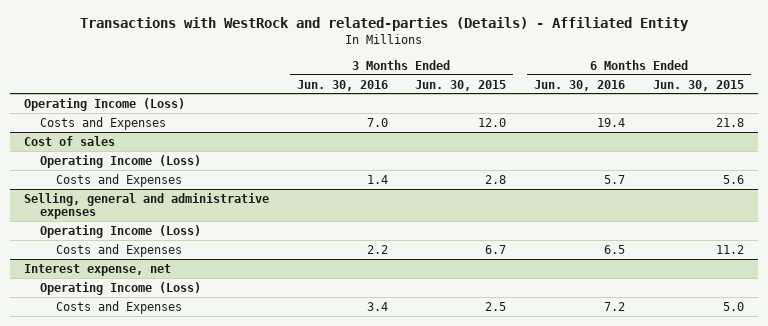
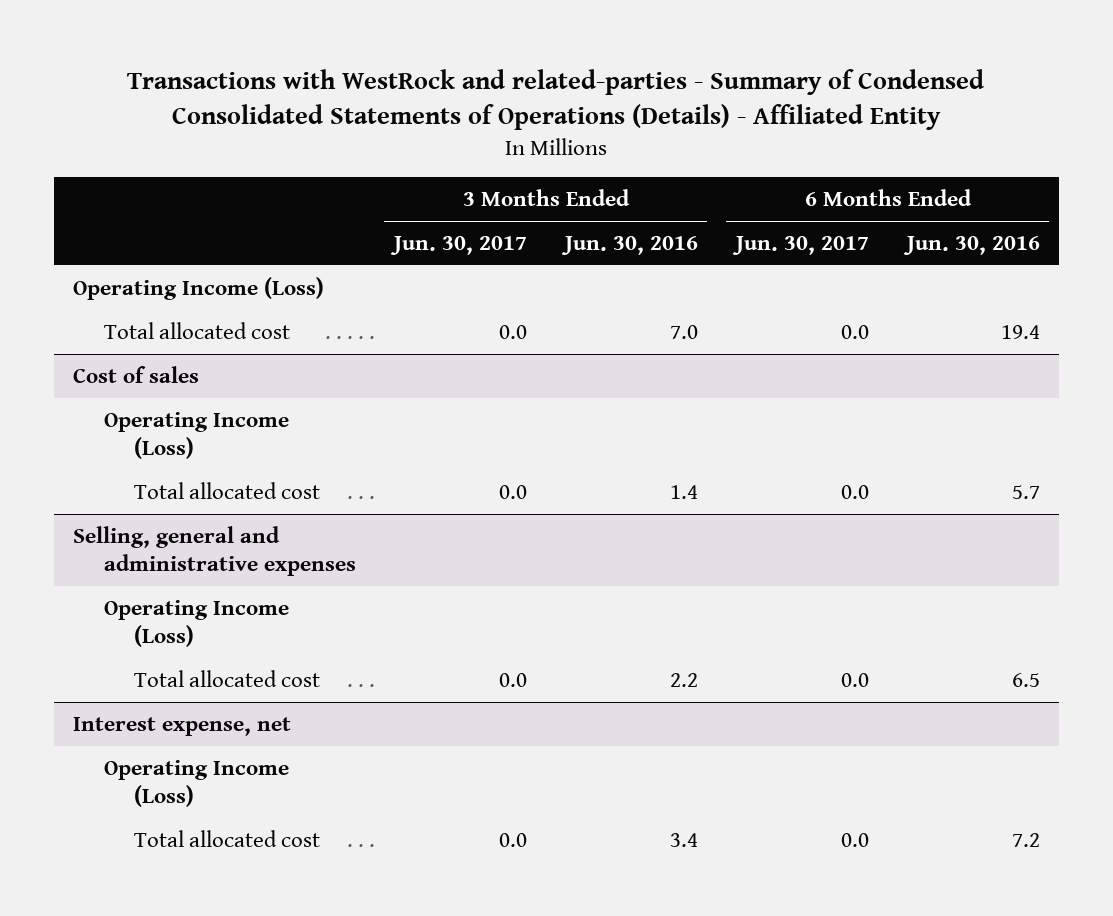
[79,17,689,32] Transactions with WestRock and related-parties (Details) - Affiliated Entity -> [127,69,985,131] Transactions with WestRock and related-parties - Summary of Condensed Consolidated Statements of Operations (Details) - Affiliated Entity
[415,79,507,91] Jun. 30, 2015 -> none
[652,79,744,91] Jun. 30, 2015 -> none
none -> [389,235,527,255] Jun. 30, 2017
none -> [731,235,869,255] Jun. 30, 2017
[40,116,167,130] Costs and Expenses -> [103,321,290,339] Total allocated cost
[56,173,183,187] Costs and Expenses -> [134,481,321,499] Total allocated cost
[56,243,183,257] Costs and Expenses -> [134,669,321,687] Total allocated cost
[56,300,183,314] Costs and Expenses -> [134,829,321,847] Total allocated cost

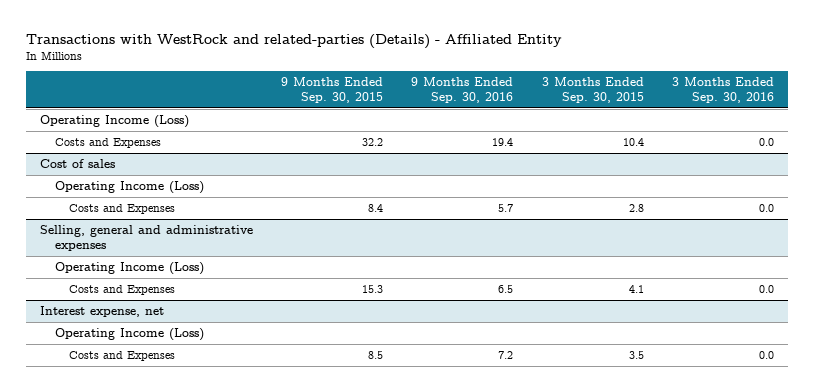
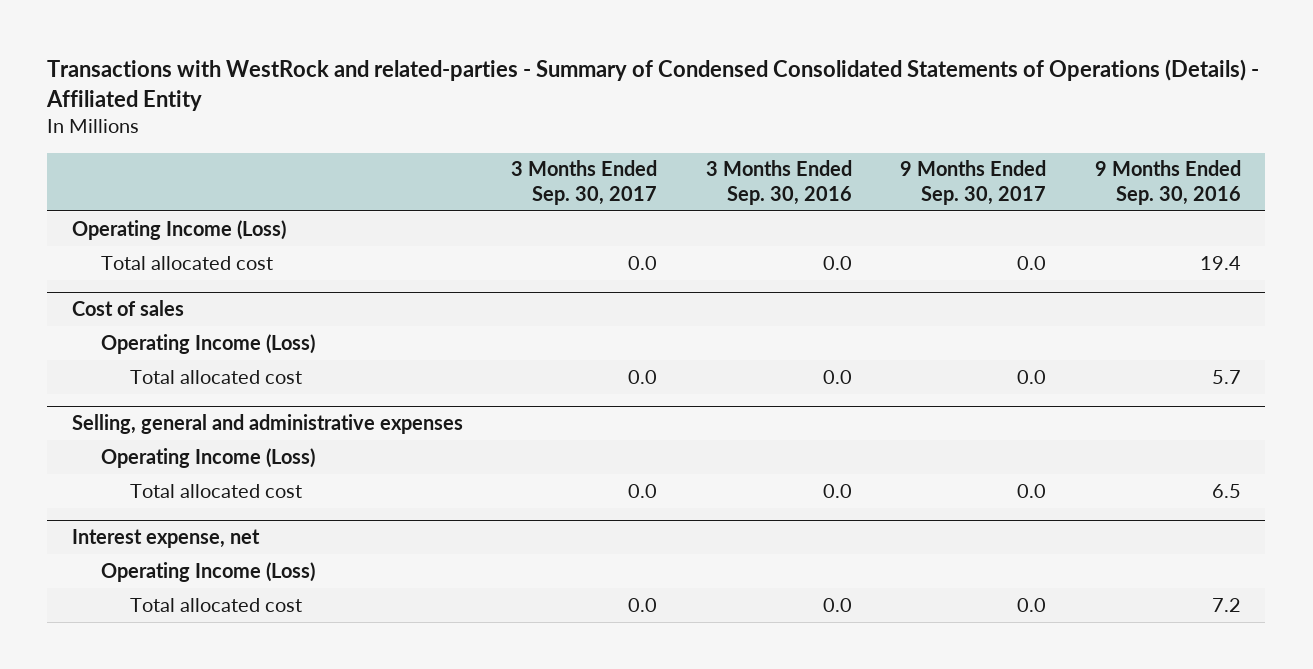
[25,33,562,49] Transactions with WestRock and related-parties (Details) - Affiliated Entity -> [46,59,1260,112] Transactions with WestRock and related-parties - Summary of Condensed Consolidated Statements of Operations (Details) - Affiliated Entity
[281,77,384,103] 9 Months Ended Sep. 30, 2015 -> none
[541,77,644,103] 3 Months Ended Sep. 30, 2015 -> none
none -> [511,160,658,205] 3 Months Ended Sep. 30, 2017
none -> [900,160,1047,205] 9 Months Ended Sep. 30, 2017
[54,138,161,149] Costs and Expenses -> [100,255,273,270] Total allocated cost
[69,204,176,215] Costs and Expenses -> [129,369,302,384] Total allocated cost
[69,285,176,296] Costs and Expenses -> [129,483,302,498] Total allocated cost
[69,351,176,362] Costs and Expenses -> [129,597,302,612] Total allocated cost

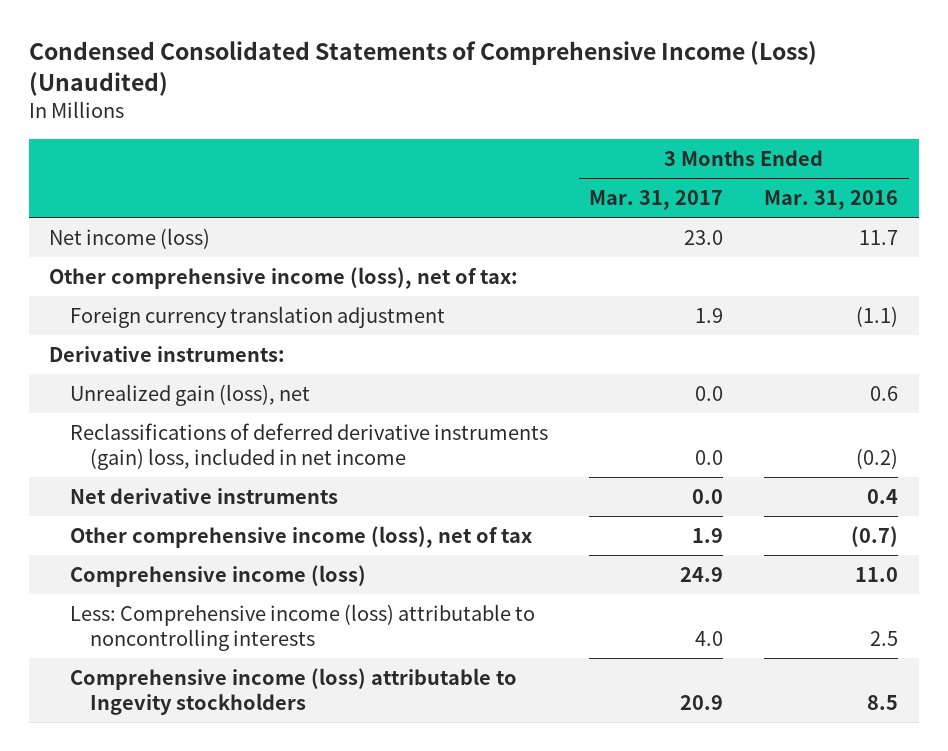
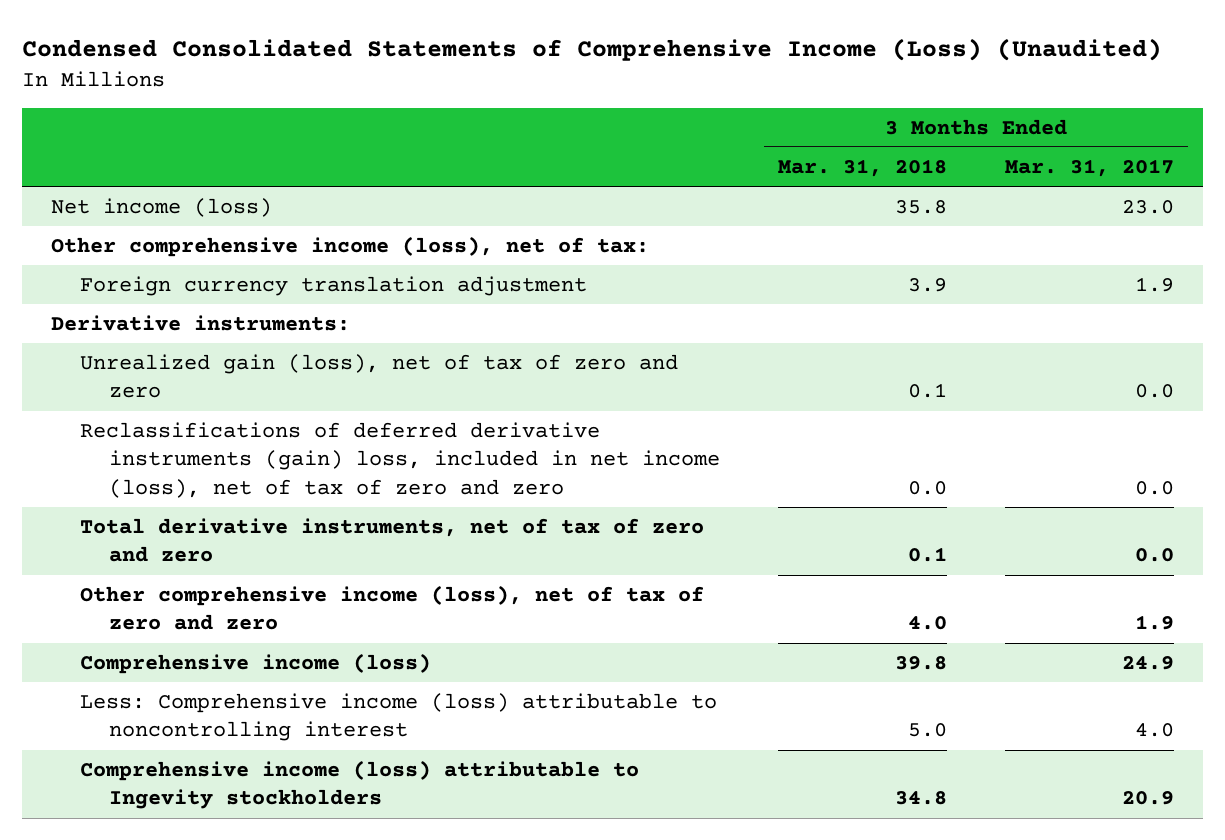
[764,190,899,211] Mar. 31, 2016 -> none
none -> [778,158,948,177] Mar. 31, 2018
[69,384,310,407] Unrealized gain (loss), net -> [80,353,679,399] Unrealized gain (loss), net of tax of zero and zero
[69,423,548,470] Reclassifications of deferred derivative instruments (gain) loss, included in net income -> [80,421,721,498] Reclassifications of deferred derivative instruments (gain) loss, included in net income (loss), net of tax of zero and zero
[69,488,338,505] Net derivative instruments -> [80,517,705,563] Total derivative instruments, net of tax of zero and zero
[69,526,532,549] Other comprehensive income (loss), net of tax -> [80,584,705,631] Other comprehensive income (loss), net of tax of zero and zero
[69,604,535,651] Less: Comprehensive income (loss) attributable to noncontrolling interests -> [80,692,718,742] Less: Comprehensive income (loss) attributable to noncontrolling interest

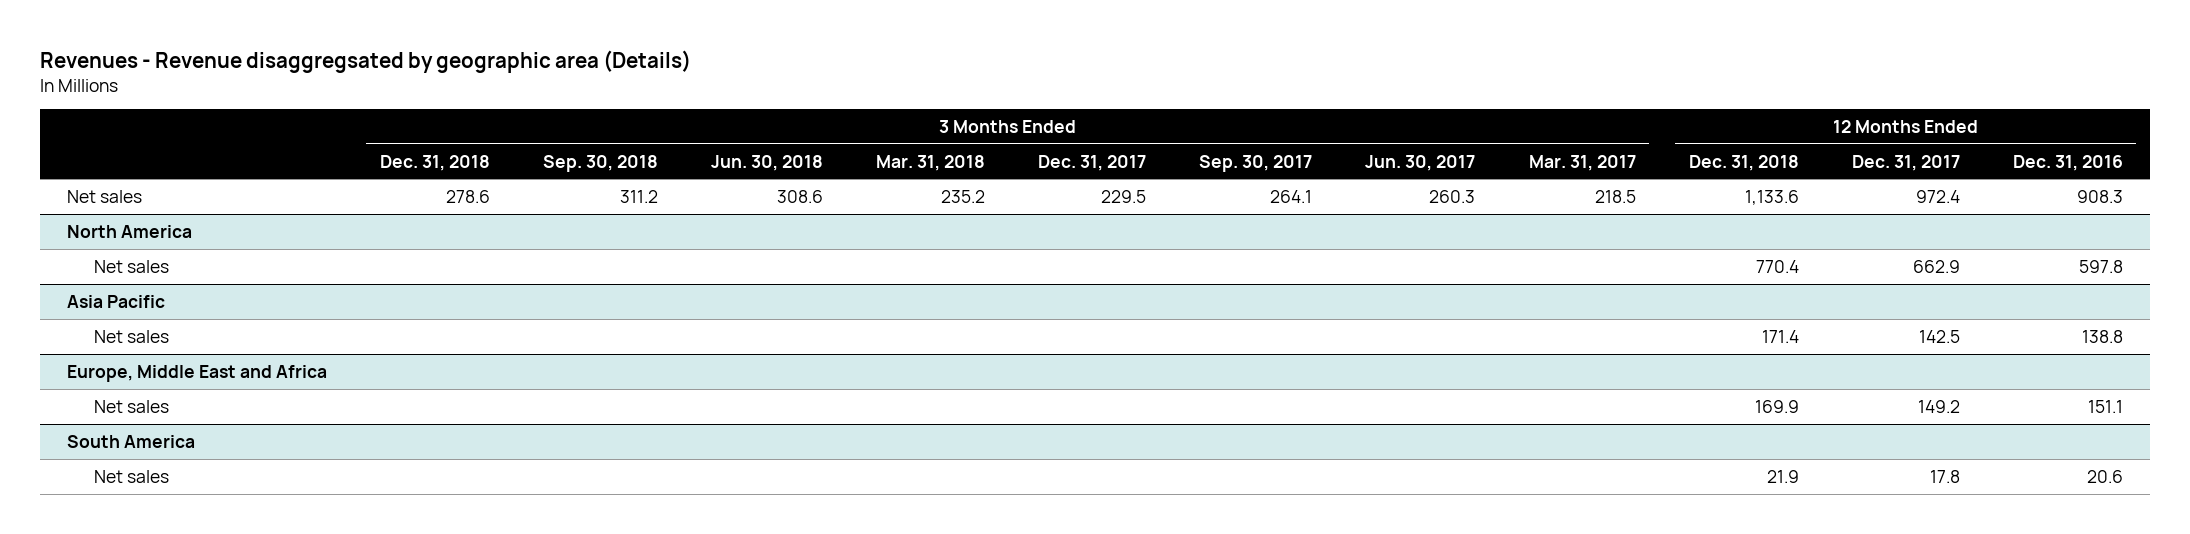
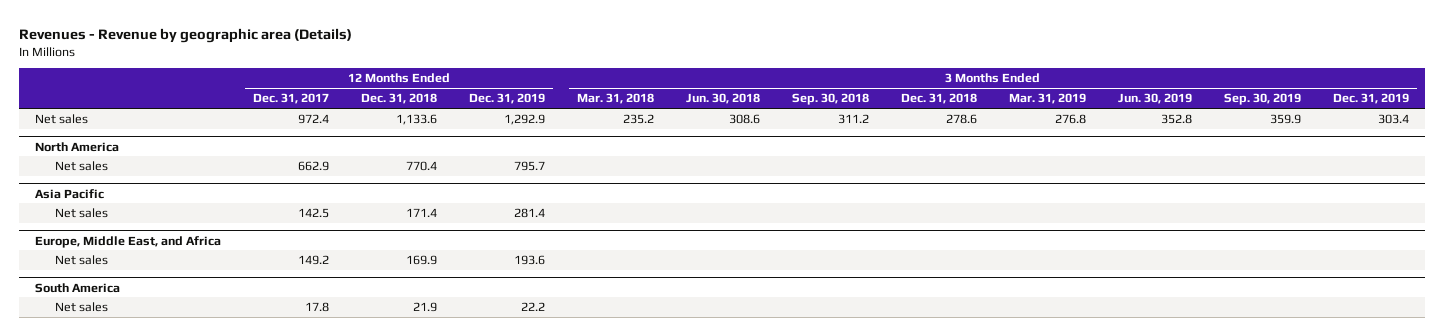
[40,49,692,73] Revenues - Revenue disaggregsated by geographic area (Details) -> [19,27,353,43] Revenues - Revenue by geographic area (Details)
[1038,154,1147,171] Dec. 31, 2017 -> none
[1199,154,1313,172] Sep. 30, 2017 -> none
[1365,154,1476,171] Jun. 30, 2017 -> none
[1528,154,1636,171] Mar. 31, 2017 -> none
[2013,154,2124,171] Dec. 31, 2016 -> none
none -> [469,93,546,105] Dec. 31, 2019
none -> [1009,93,1087,105] Mar. 31, 2019
none -> [1118,93,1193,105] Jun. 30, 2019
none -> [1224,93,1302,106] Sep. 30, 2019
none -> [1333,93,1410,105] Dec. 31, 2019
[66,364,327,382] Europe, Middle East and Africa -> [35,235,222,248] Europe, Middle East, and Africa

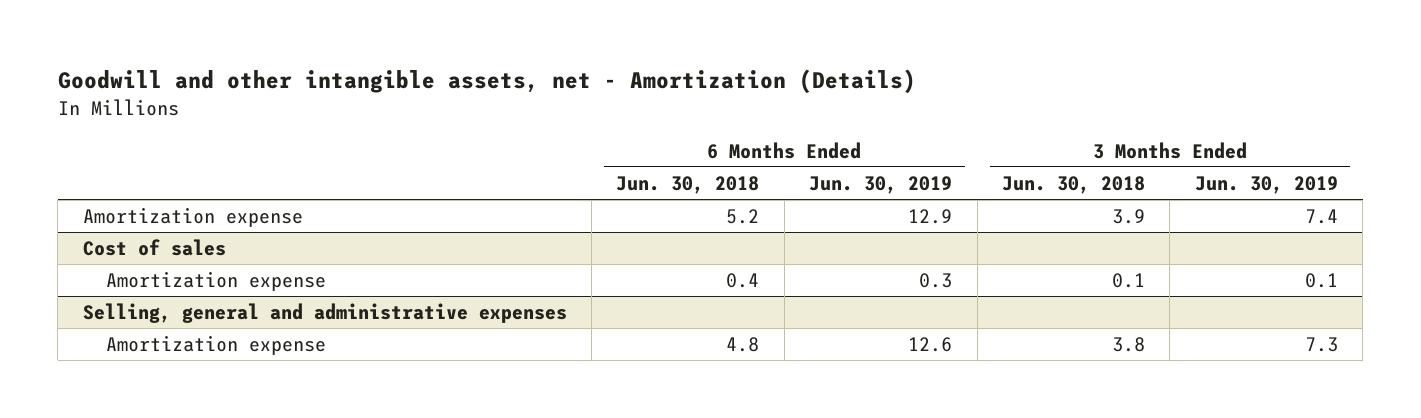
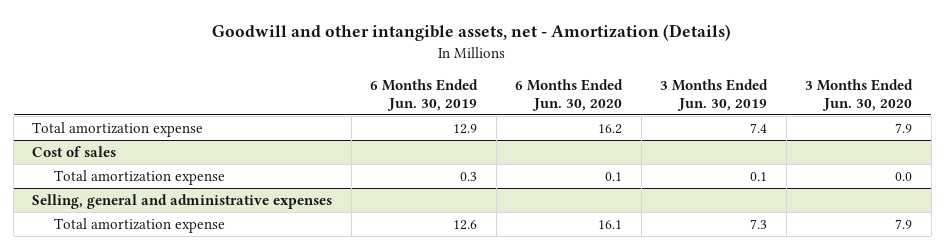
[616,175,760,194] Jun. 30, 2018 -> none
[1002,175,1146,194] Jun. 30, 2018 -> none
none -> [515,78,624,111] 6 Months Ended Jun. 30, 2020
none -> [805,78,914,111] 3 Months Ended Jun. 30, 2020
[82,207,303,228] Amortization expense -> [32,121,204,137] Total amortization expense
[105,271,326,292] Amortization expense -> [54,169,226,185] Total amortization expense
[105,335,326,356] Amortization expense -> [54,217,226,233] Total amortization expense

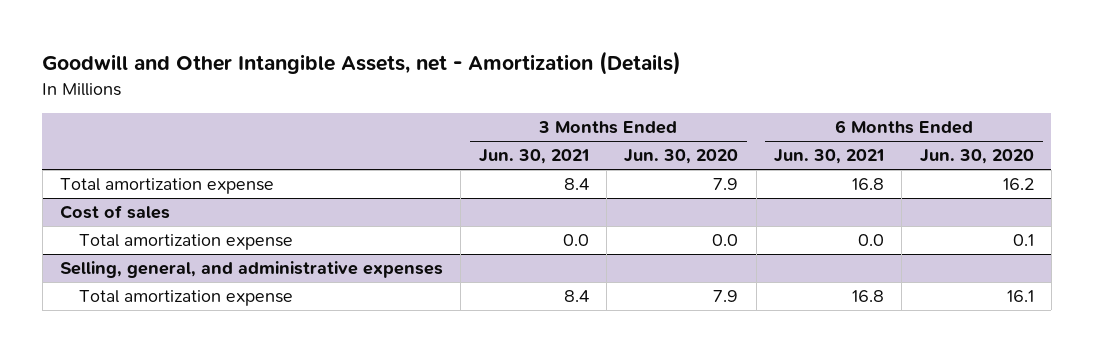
[212,24,732,42] Goodwill and other intangible assets, net - Amortization (Details) -> [42,51,682,76] Goodwill and Other Intangible Assets, net - Amortization (Details)
[370,78,479,111] 6 Months Ended Jun. 30, 2019 -> none
[660,78,769,111] 3 Months Ended Jun. 30, 2019 -> none
none -> [478,149,589,165] Jun. 30, 2021
none -> [773,149,884,165] Jun. 30, 2021
[32,193,333,209] Selling, general and administrative expenses -> [59,261,443,279] Selling, general, and administrative expenses

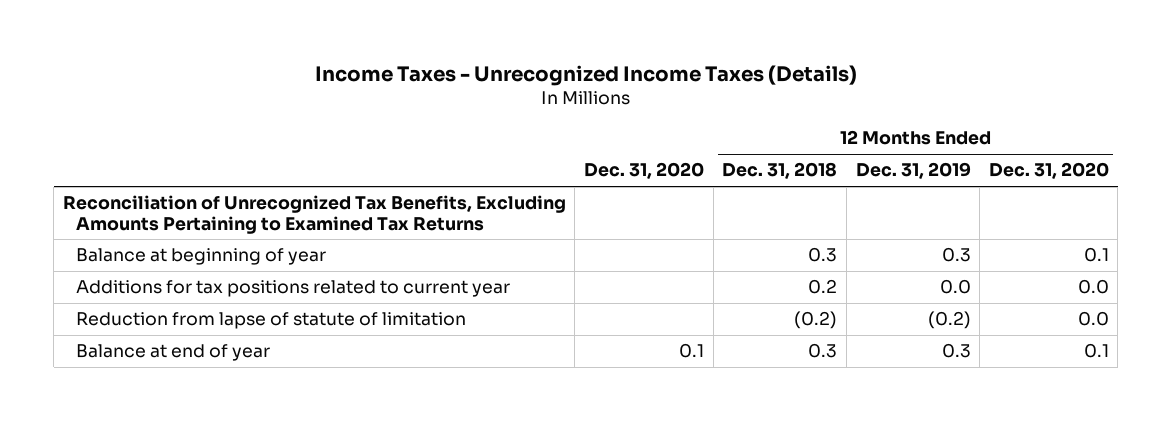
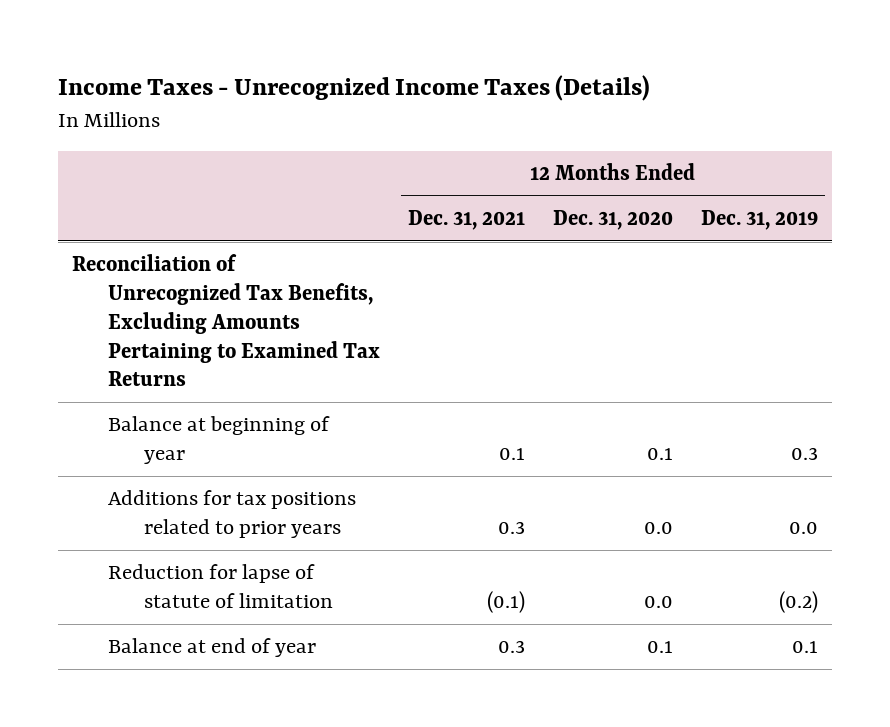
[584,162,705,180] Dec. 31, 2020 -> none
[722,162,838,180] Dec. 31, 2018 -> none
none -> [408,209,526,230] Dec. 31, 2021
[75,280,510,298] Additions for tax positions related to current year -> [108,490,357,539] Additions for tax positions related to prior years
[75,312,466,330] Reduction from lapse of statute of limitation -> [108,564,334,609] Reduction for lapse of statute of limitation
[941,343,971,359] 0.3 -> [791,641,818,654] 0.1

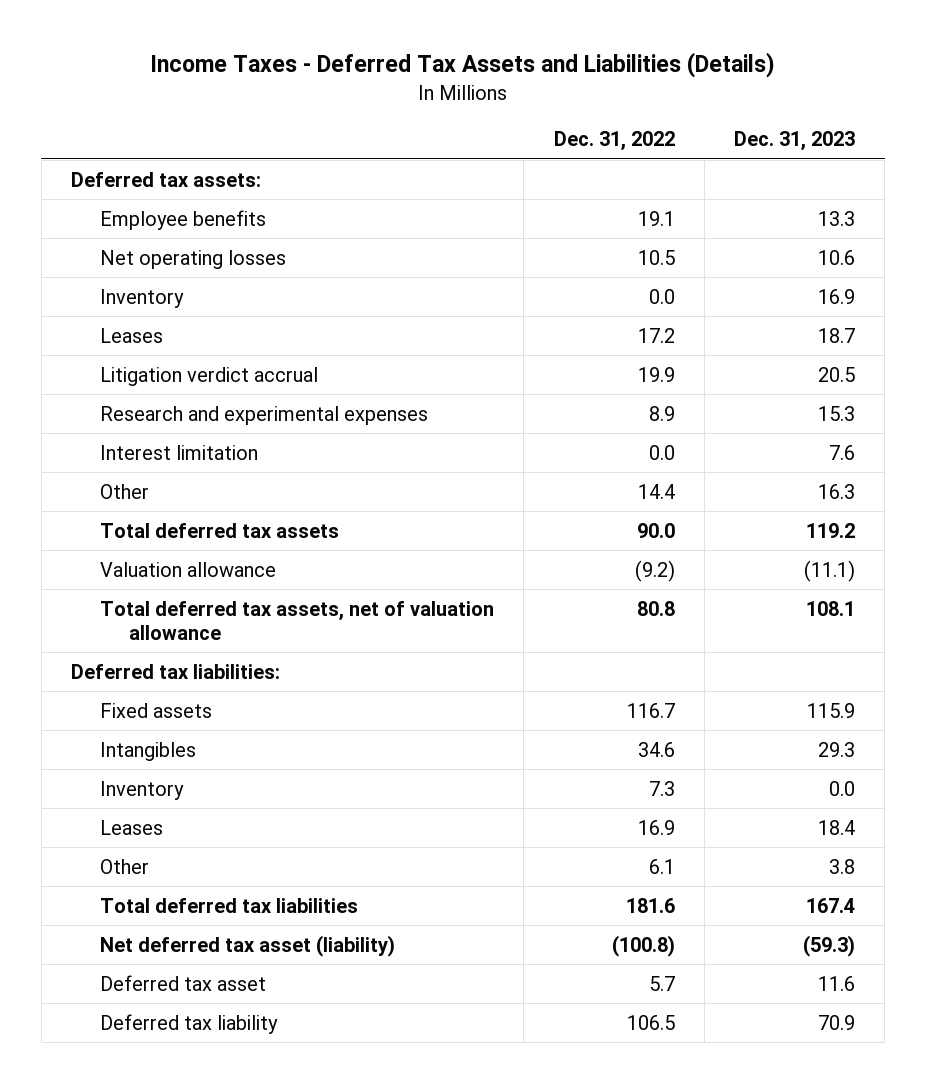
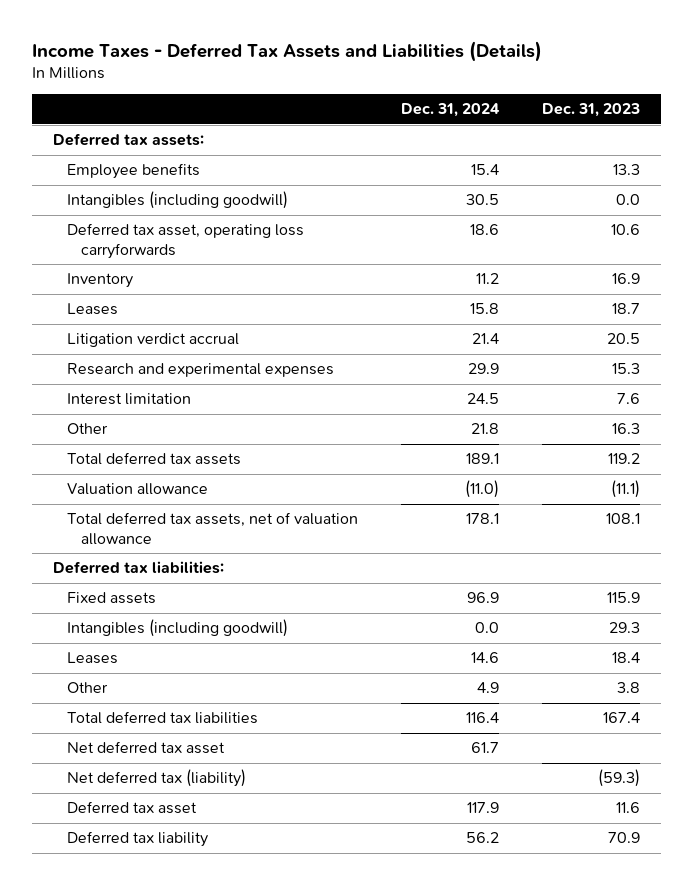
[553,131,675,152] Dec. 31, 2022 -> none
none -> [401,103,501,118] Dec. 31, 2024
[100,249,287,269] Net operating losses -> none
none -> [67,191,289,210] Intangibles (including goodwill)
none -> [67,223,305,259] Deferred tax asset, operating loss carryforwards
[100,780,185,800] Inventory -> none
[100,741,197,761] Intangibles -> [67,619,289,638] Intangibles (including goodwill)
none -> [67,741,226,755] Net deferred tax asset
[100,934,396,957] Net deferred tax asset (liability) -> [67,769,247,788] Net deferred tax (liability)

